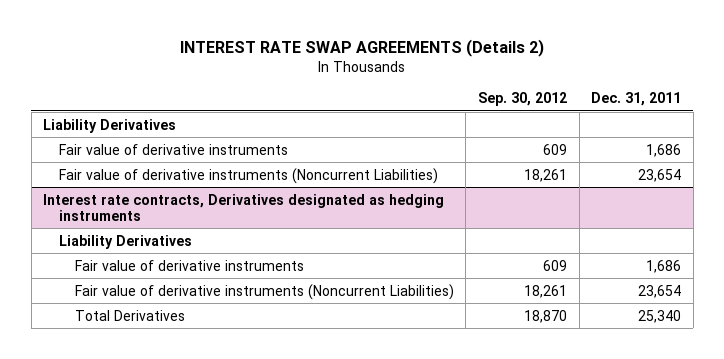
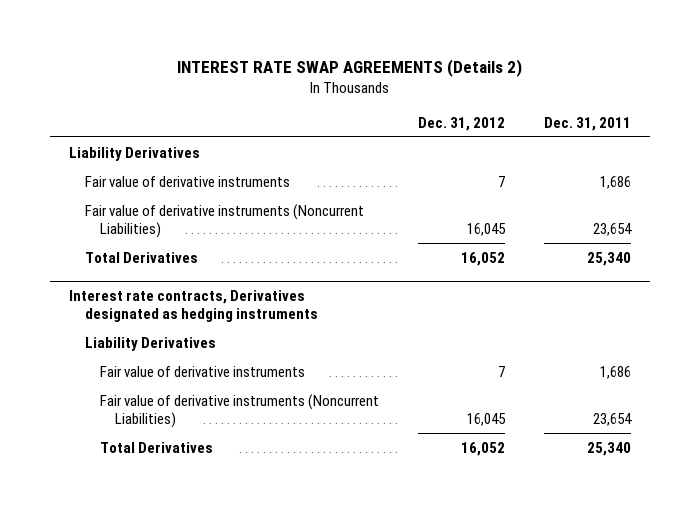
[477,91,567,106] Sep. 30, 2012 -> none
none -> [417,116,505,131] Dec. 31, 2012
none -> [84,251,198,263] Total Derivatives

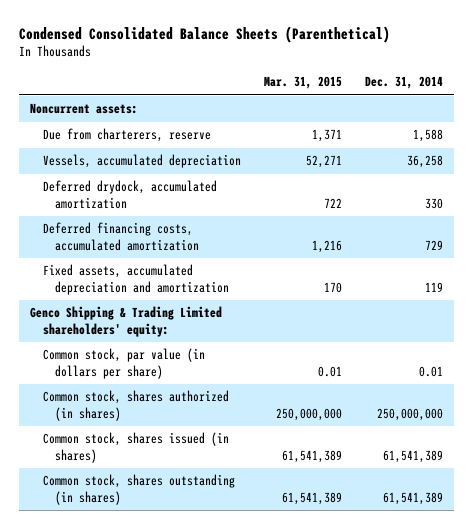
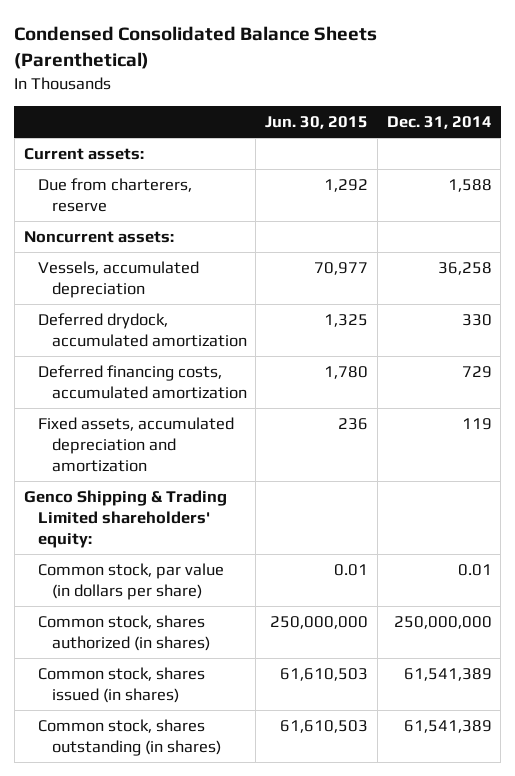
[263,76,342,90] Mar. 31, 2015 -> none
none -> [265,115,369,129] Jun. 30, 2015
none -> [23,148,144,161] Current assets:
[30,103,139,115] Noncurrent assets: -> [23,231,174,244] Noncurrent assets:

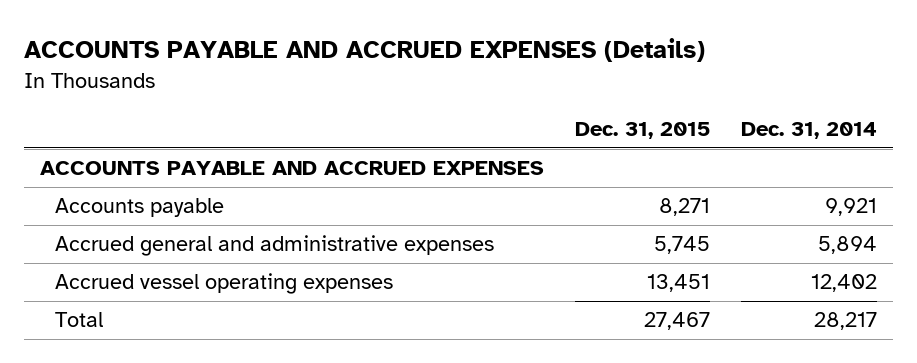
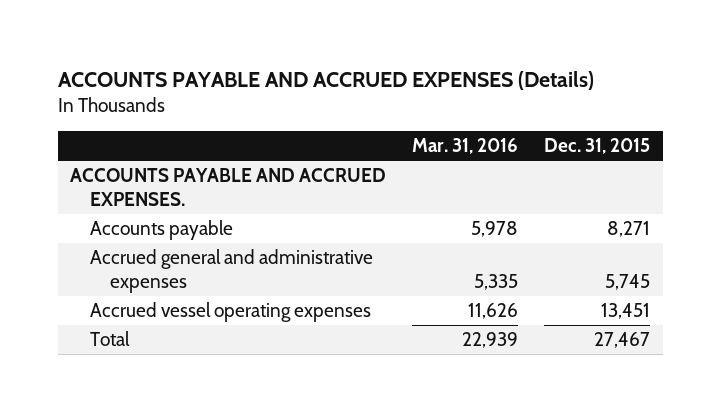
[741,121,878,139] Dec. 31, 2014 -> none
none -> [412,138,519,155] Mar. 31, 2016
[39,161,544,176] ACCOUNTS PAYABLE AND ACCRUED EXPENSES -> [70,168,387,207] ACCOUNTS PAYABLE AND ACCRUED EXPENSES.

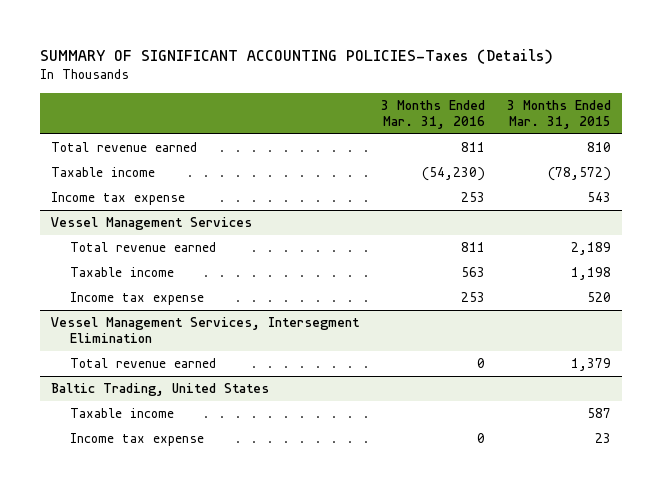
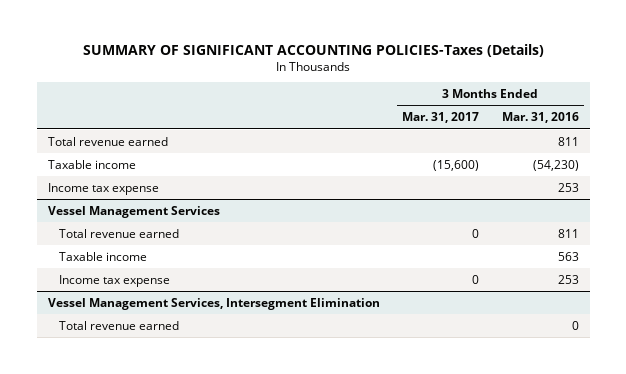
[507,100,612,129] 3 Months Ended Mar. 31, 2015 -> none
none -> [402,112,480,124] Mar. 31, 2017
[51,383,270,397] Baltic Trading, United States -> none
[69,408,174,419] Taxable income -> none
[69,433,204,447] Income tax expense -> none

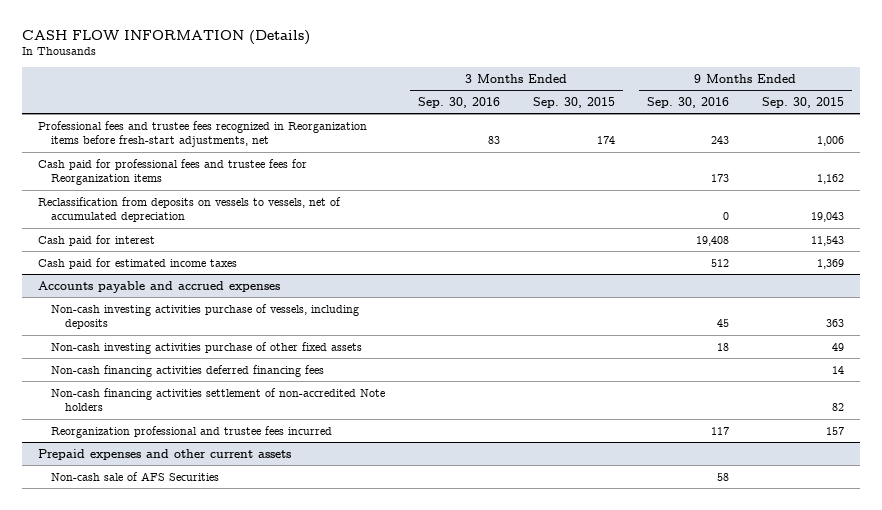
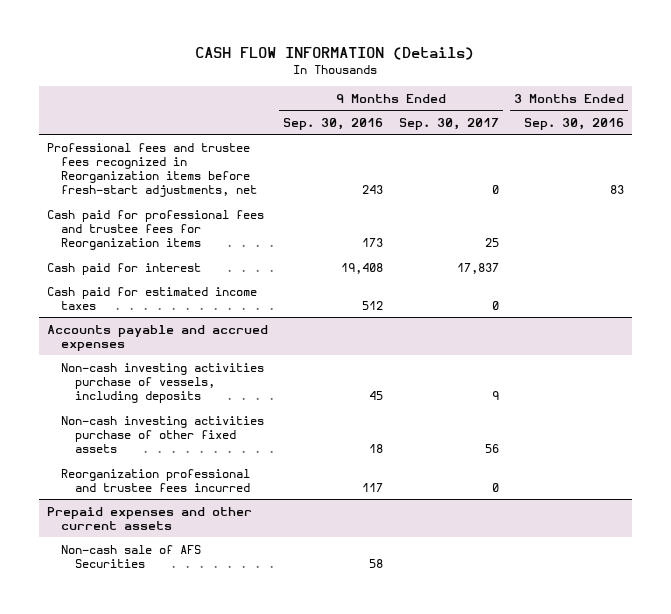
[532,96,615,108] Sep. 30, 2015 -> none
[761,96,844,108] Sep. 30, 2015 -> none
none -> [398,117,499,130] Sep. 30, 2017
[37,196,341,223] Reclassification from deposits on vessels to vessels, net of accumulated depreciation -> none
[51,364,325,377] Non-cash financing activities deferred financing fees -> none
[51,387,386,412] Non-cash financing activities settlement of non-accredited Note holders -> none

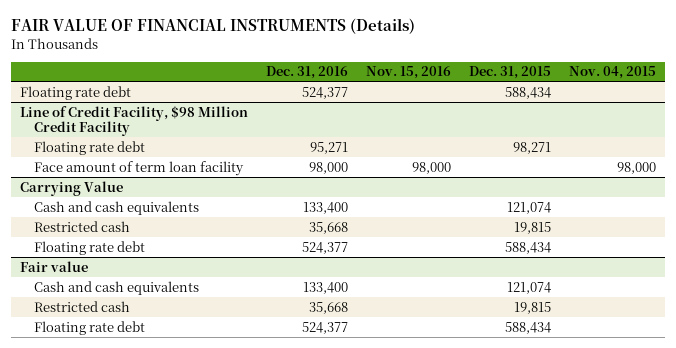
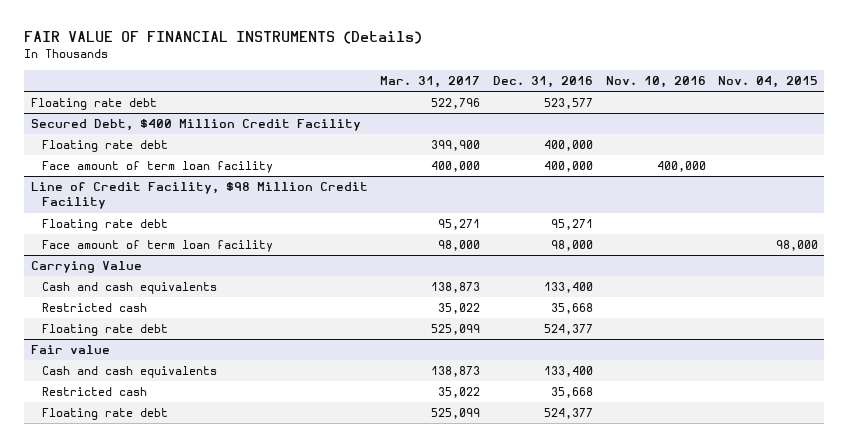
[365,66,451,80] Nov. 15, 2016 -> none
[468,66,551,80] Dec. 31, 2015 -> none
none -> [380,76,481,89] Mar. 31, 2017
none -> [605,76,706,89] Nov. 10, 2016
[301,86,348,99] 524,377 -> [543,98,593,110] 523,577
none -> [30,119,361,132] Secured Debt, $400 Million Credit Facility
none -> [42,140,169,153] Floating rate debt
none -> [42,161,274,174] Face amount of term loan facility

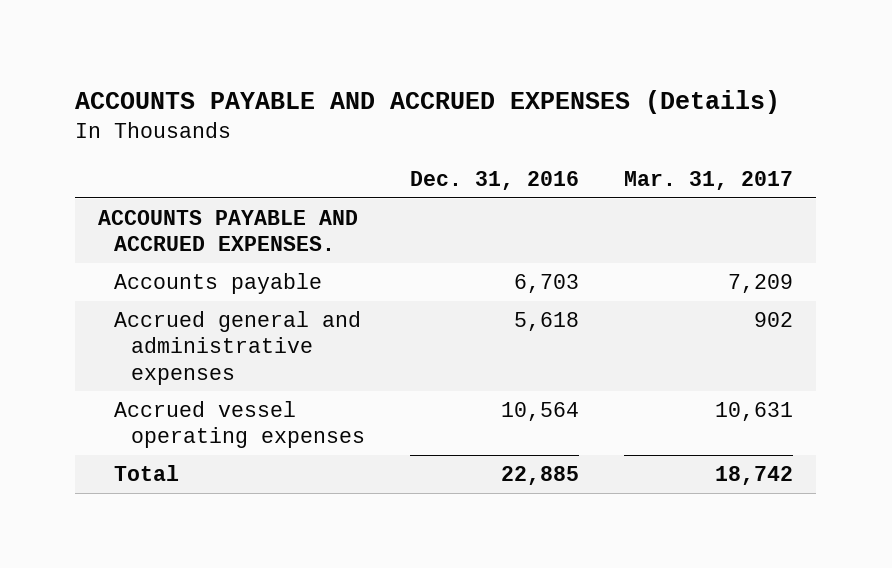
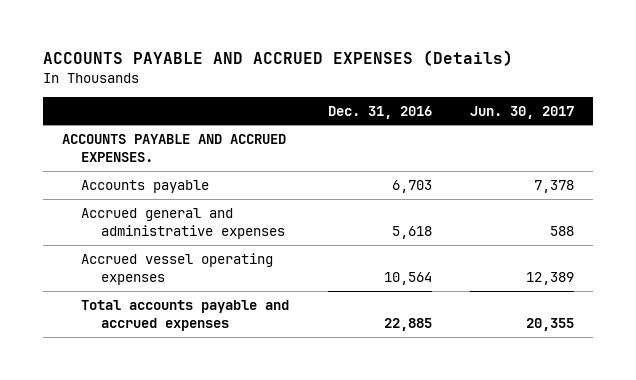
[624,171,794,191] Mar. 31, 2017 -> none
none -> [470,105,575,119] Jun. 30, 2017
[114,465,180,482] Total -> [81,299,290,331] Total accounts payable and accrued expenses

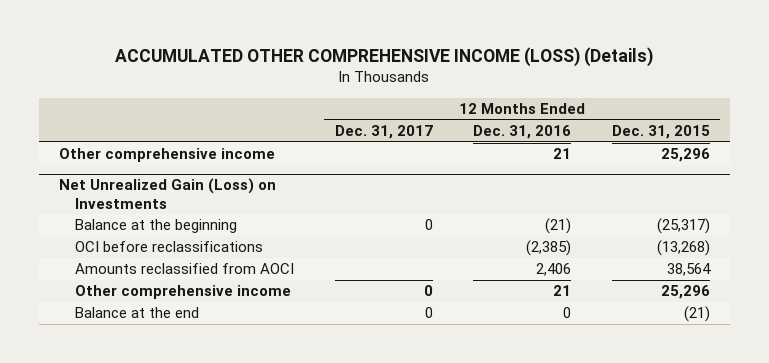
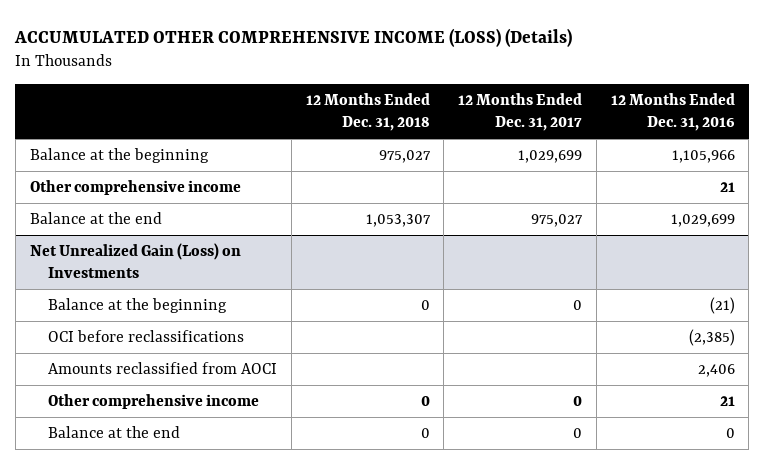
[611,125,710,140] Dec. 31, 2015 -> none
none -> [305,93,430,131] 12 Months Ended Dec. 31, 2018
none -> [29,148,209,164] Balance at the beginning
none -> [29,212,162,225] Balance at the end

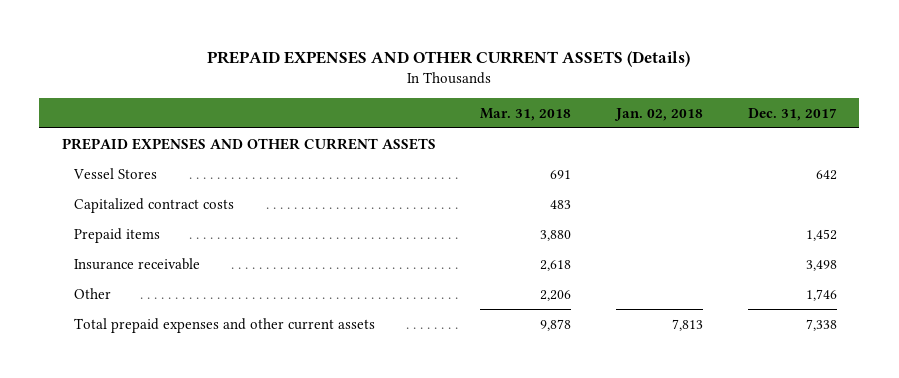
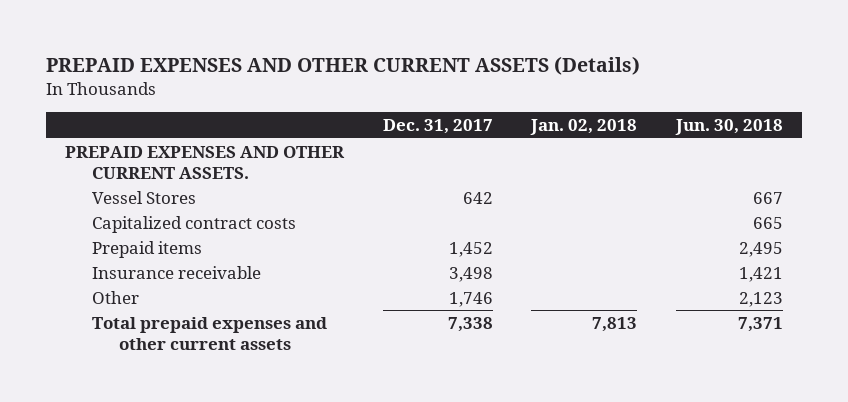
[480,107,572,121] Mar. 31, 2018 -> none
none -> [674,119,783,136] Jun. 30, 2018
[61,137,436,150] PREPAID EXPENSES AND OTHER CURRENT ASSETS -> [64,145,345,179] PREPAID EXPENSES AND OTHER CURRENT ASSETS.

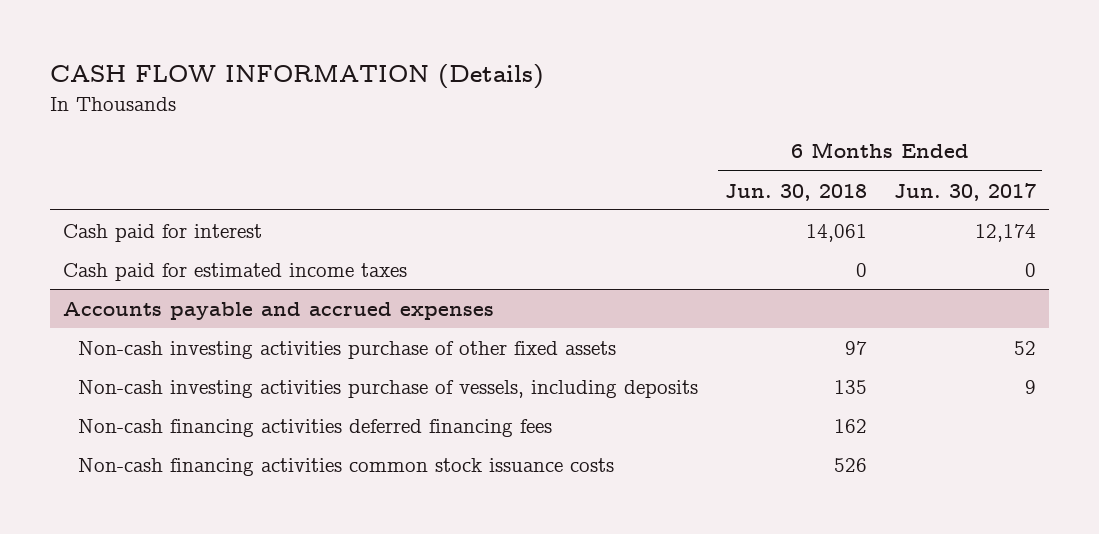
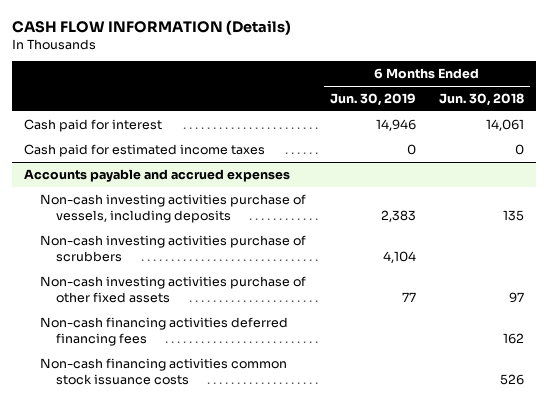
[893,182,1036,201] Jun. 30, 2017 -> none
none -> [329,92,416,106] Jun. 30, 2019
none -> [40,234,307,263] Non-cash investing activities purchase of scrubbers
[77,340,616,359] Non-cash investing activities purchase of other fixed assets -> [40,275,307,304] Non-cash investing activities purchase of other fixed assets

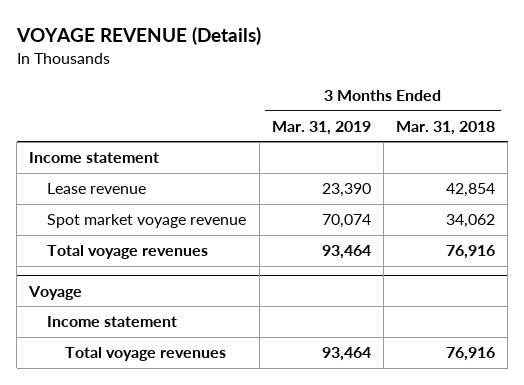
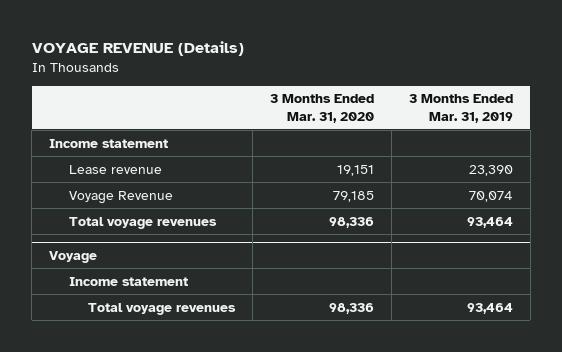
[395,120,495,135] Mar. 31, 2018 -> none
none -> [270,94,375,123] 3 Months Ended Mar. 31, 2020
[47,214,247,229] Spot market voyage revenue -> [68,190,173,204] Voyage Revenue

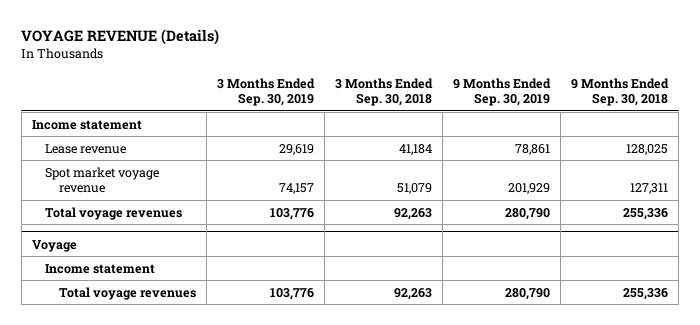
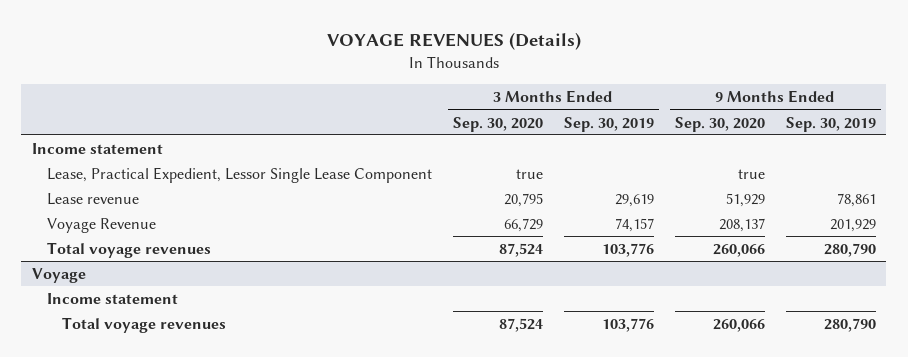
[21,29,220,46] VOYAGE REVENUE (Details) -> [326,32,581,51] VOYAGE REVENUES (Details)
[335,77,434,107] 3 Months Ended Sep. 30, 2018 -> none
[571,77,670,107] 9 Months Ended Sep. 30, 2018 -> none
none -> [452,116,543,132] Sep. 30, 2020
none -> [674,116,765,132] Sep. 30, 2020
none -> [46,166,432,183] Lease, Practical Expedient, Lessor Single Lease Component
[45,166,160,194] Spot market voyage revenue -> [46,217,156,233] Voyage Revenue

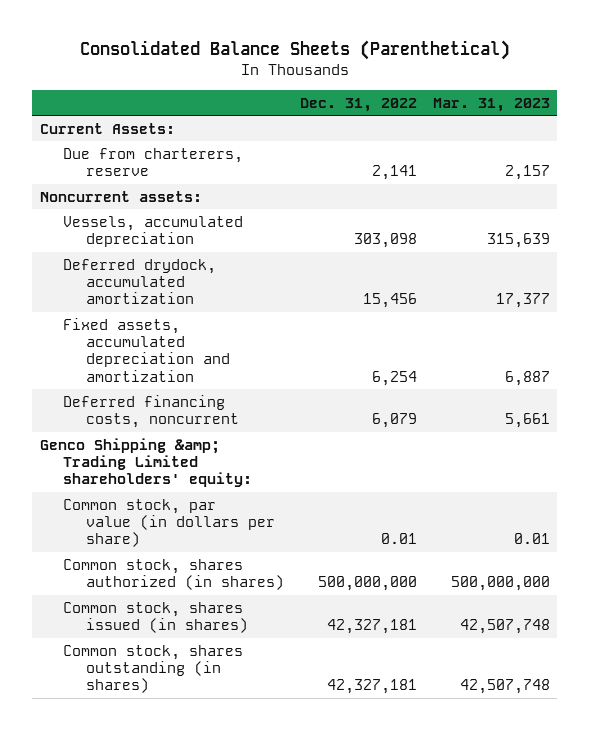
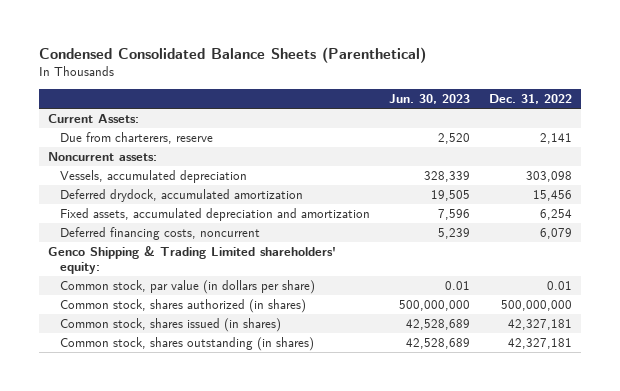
[79,40,510,61] Consolidated Balance Sheets (Parenthetical) -> [38,46,426,63] Condensed Consolidated Balance Sheets (Parenthetical)
[432,97,550,112] Mar. 31, 2023 -> none
none -> [388,94,470,105] Jun. 30, 2023
[39,437,253,488] Genco Shipping &amp; Trading Limited shareholders' equity: -> [48,246,337,275] Genco Shipping & Trading Limited shareholders' equity:

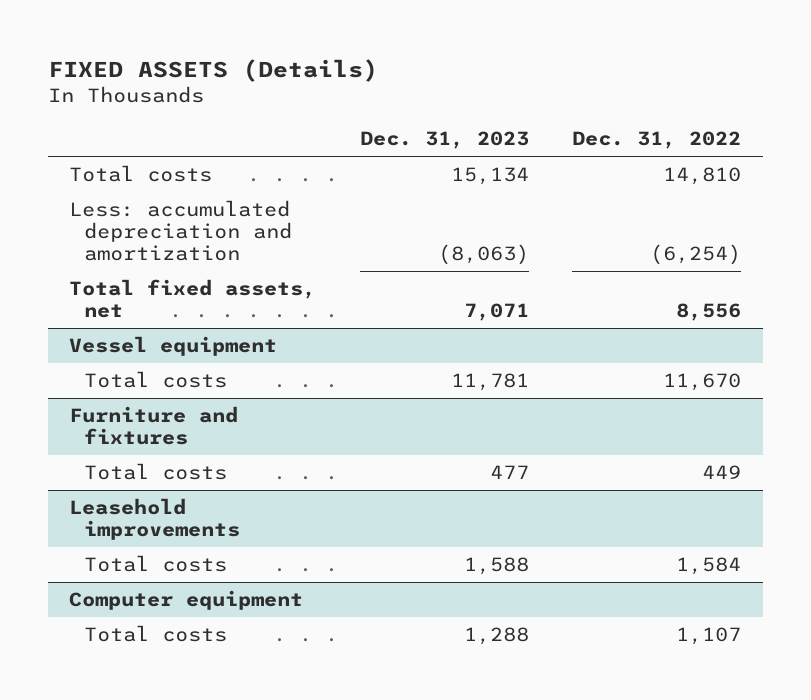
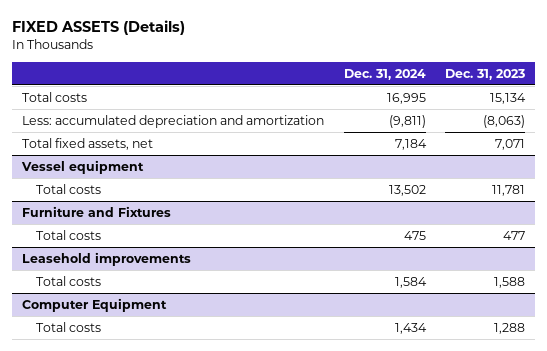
[572,131,742,150] Dec. 31, 2022 -> none
none -> [343,68,426,80] Dec. 31, 2024
[69,406,239,446] Furniture and fixtures -> [22,205,172,217] Furniture and Fixtures
[69,590,304,611] Computer equipment -> [22,297,168,312] Computer Equipment

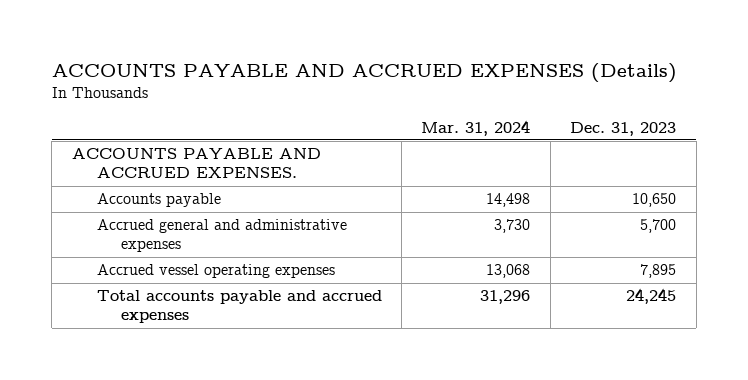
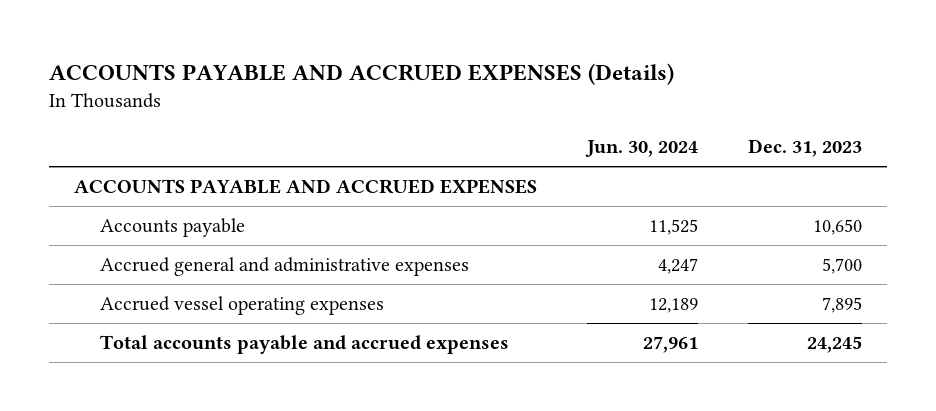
[421,119,531,136] Mar. 31, 2024 -> none
none -> [585,140,699,158] Jun. 30, 2024
[71,148,321,179] ACCOUNTS PAYABLE AND ACCRUED EXPENSES. -> [74,178,538,194] ACCOUNTS PAYABLE AND ACCRUED EXPENSES

